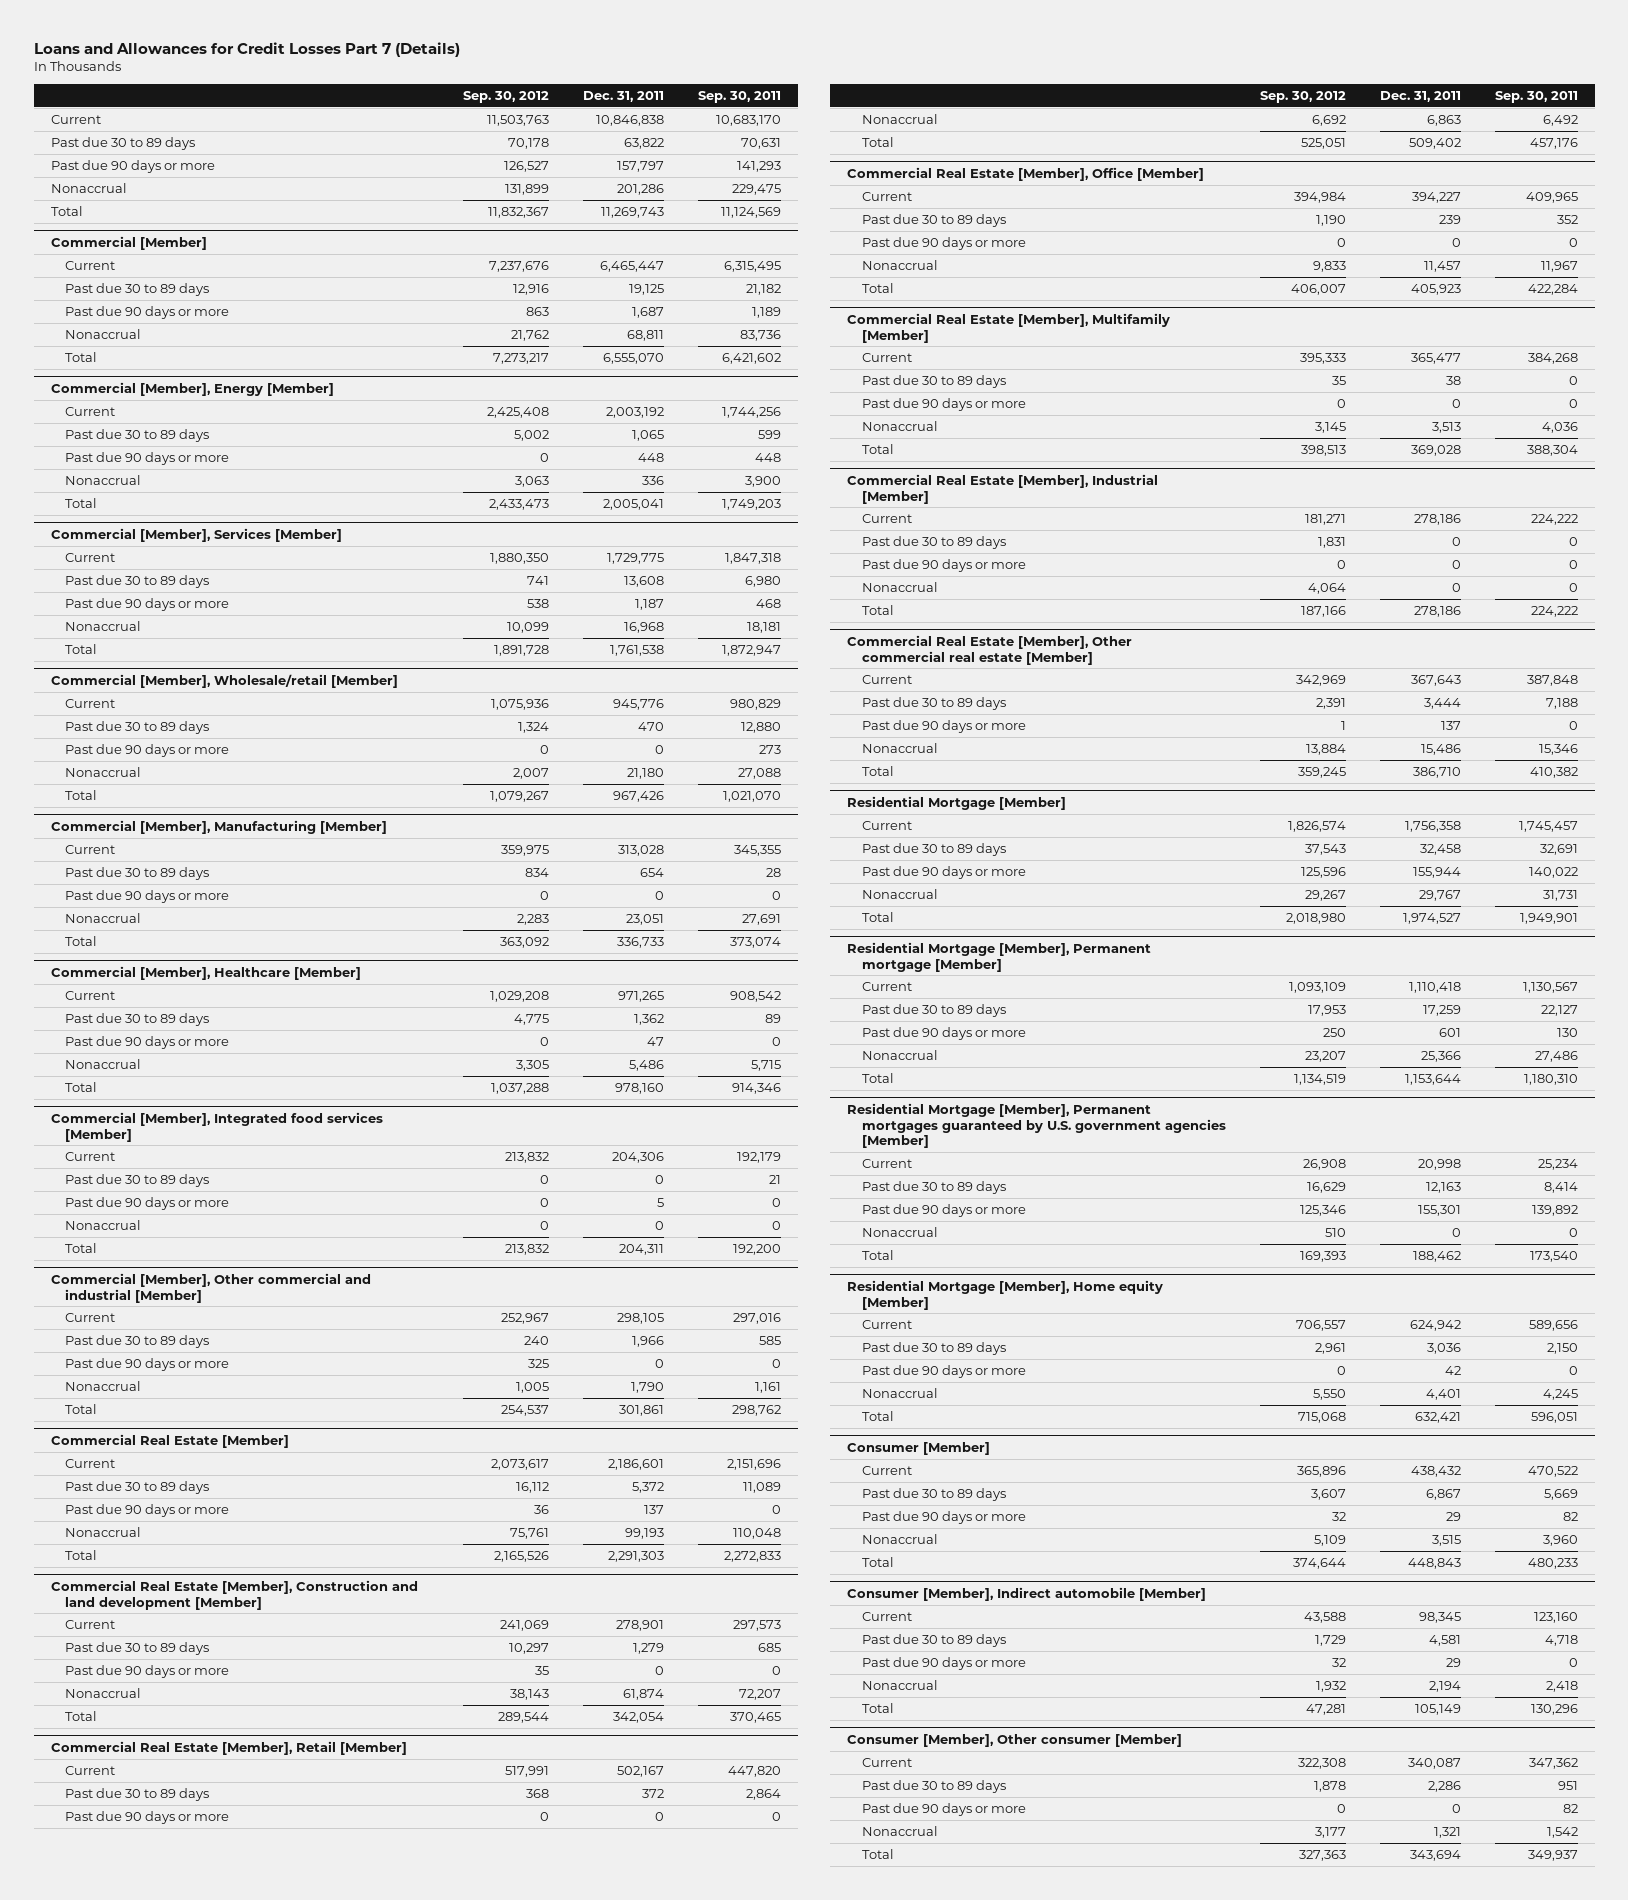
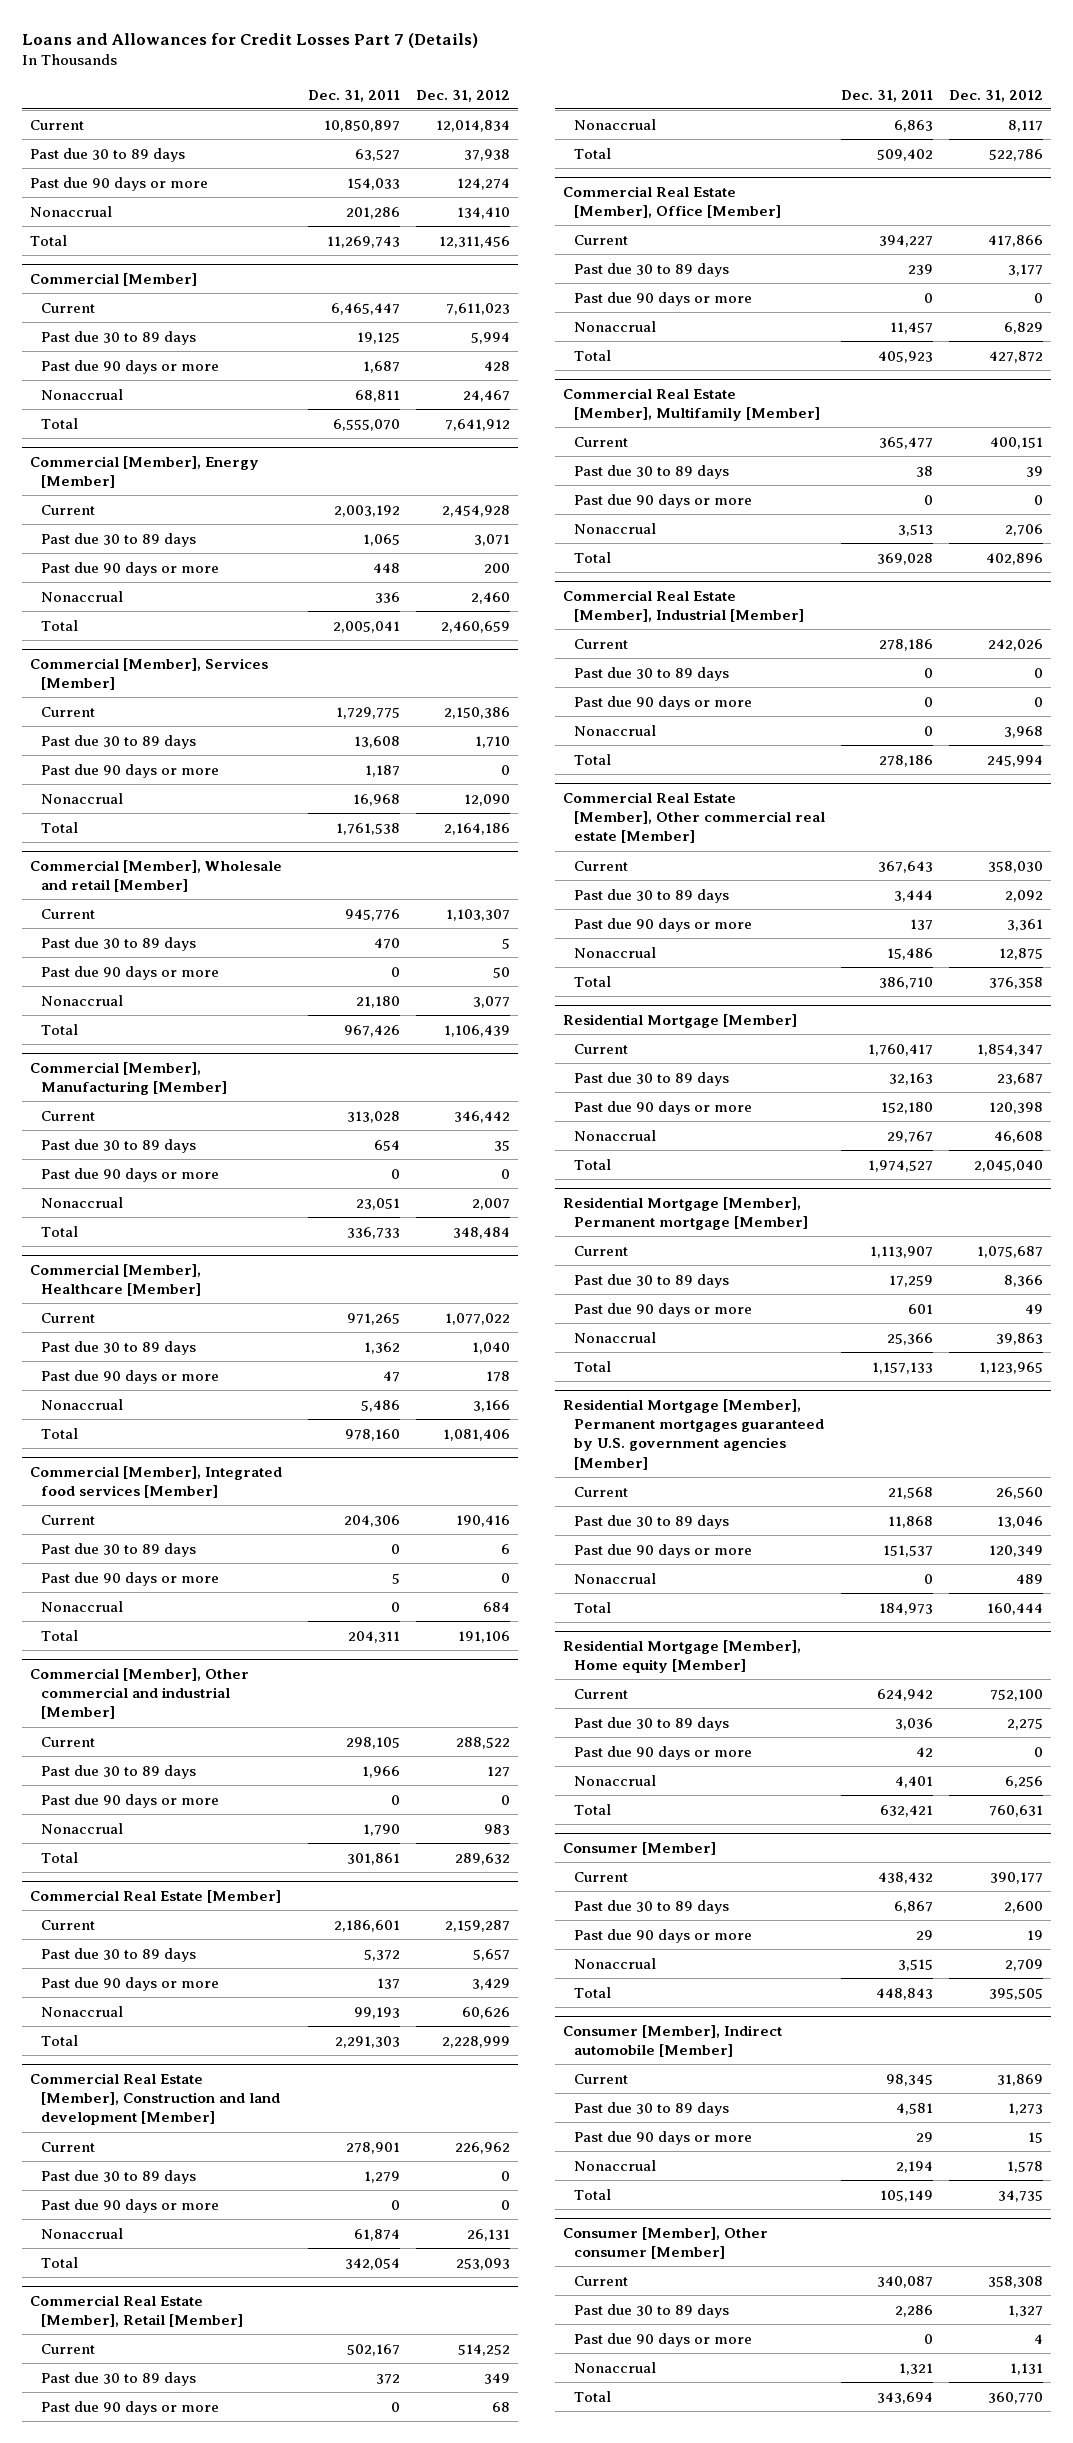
[463,90,550,103] Sep. 30, 2012 -> none
[698,90,782,103] Sep. 30, 2011 -> none
none -> [415,89,510,102] Dec. 31, 2012
[596,114,665,126] 10,846,838 -> [323,119,400,132] 10,850,897
[624,137,665,149] 63,822 -> [354,148,400,161] 63,527
[617,160,665,172] 157,797 -> [346,177,400,190] 154,033
[50,673,398,688] Commercial [Member], Wholesale/retail [Member] -> [29,860,282,893] Commercial [Member], Wholesale and retail [Member]
[1404,820,1461,832] 1,756,358 -> [867,1043,933,1056] 1,760,417
[1419,843,1461,855] 32,458 -> [888,1072,933,1085] 32,163
[1412,866,1461,878] 155,944 -> [880,1101,933,1114] 152,180
[1408,981,1461,993] 1,110,418 -> [869,1245,933,1258] 1,113,907
[1404,1073,1461,1085] 1,153,644 -> [871,1361,933,1374] 1,157,133
[1417,1158,1461,1170] 20,998 -> [887,1486,933,1499] 21,568
[1425,1181,1461,1193] 12,163 -> [887,1515,933,1528] 11,868
[1417,1204,1461,1216] 155,301 -> [882,1544,933,1557] 151,537
[1412,1250,1461,1262] 188,462 -> [878,1602,933,1615] 184,973

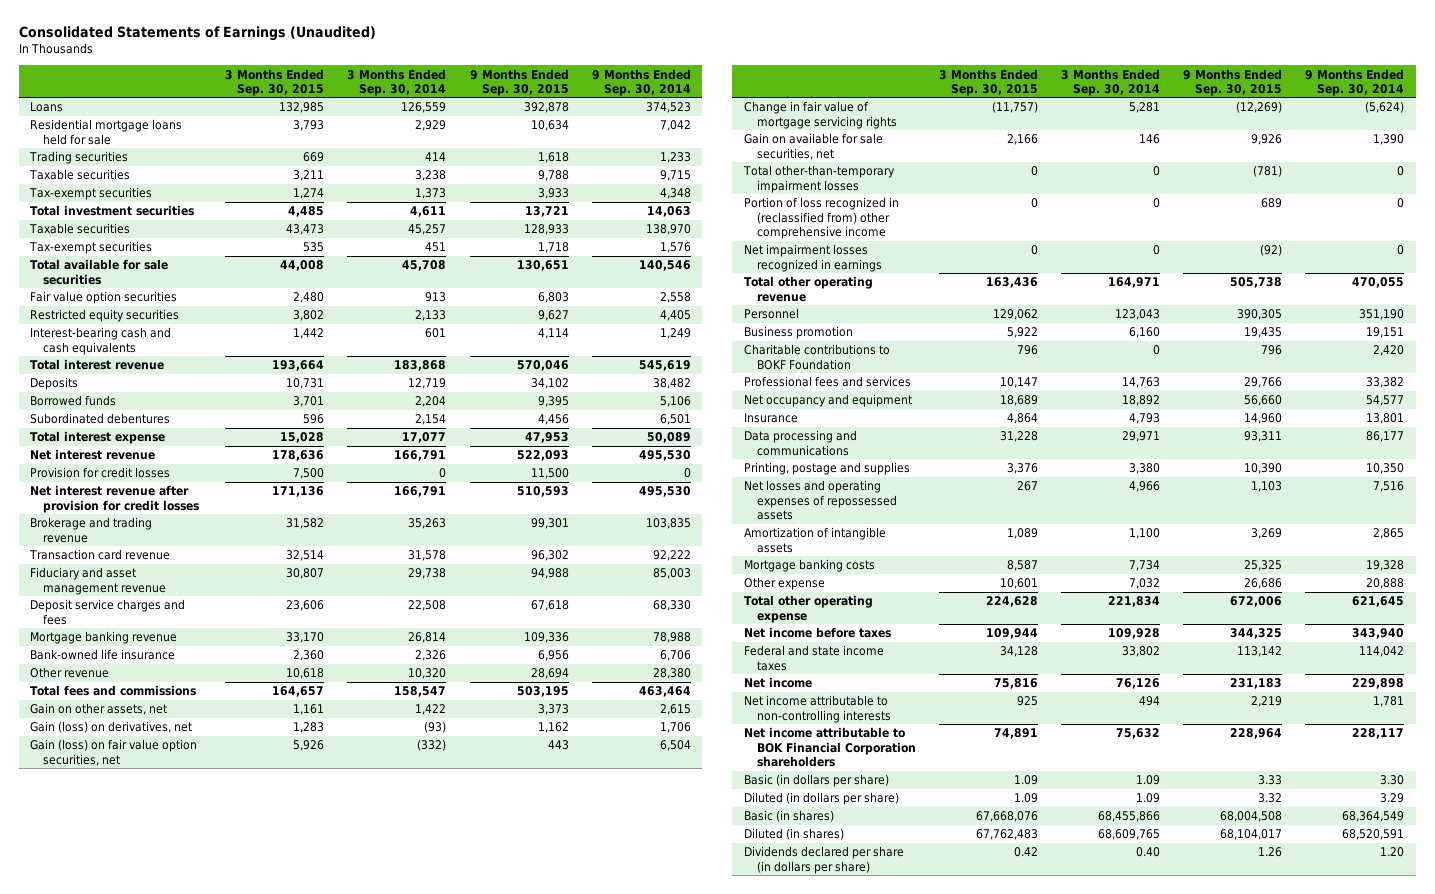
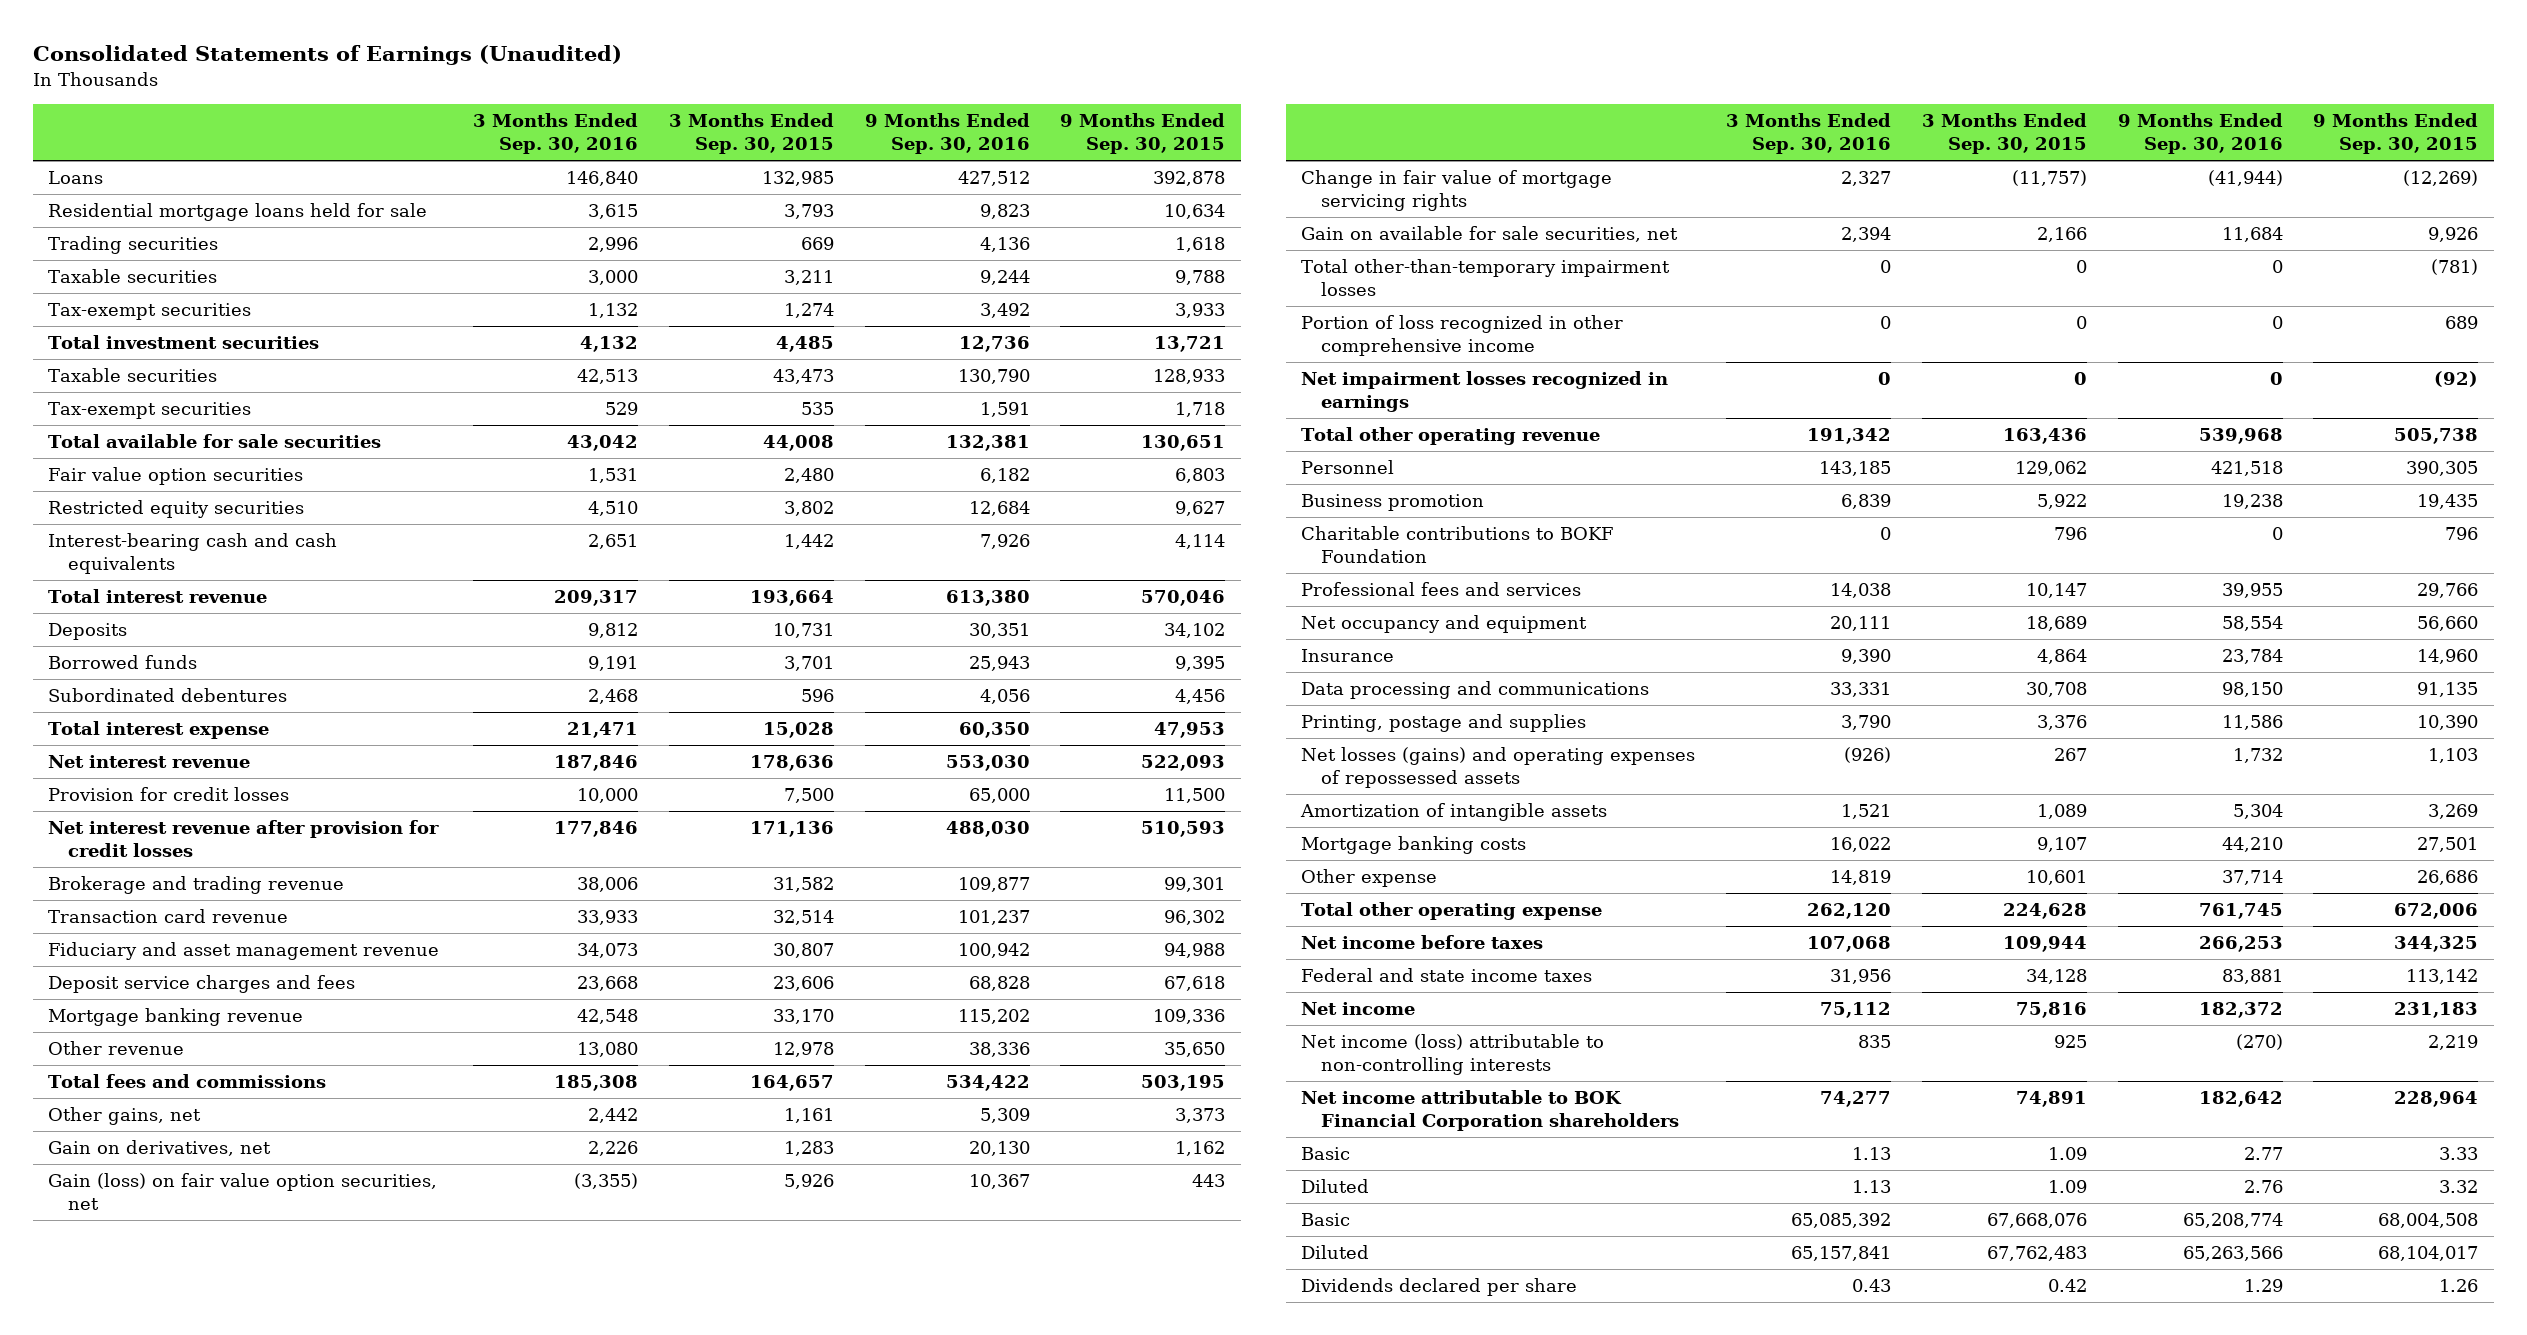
[347,68,447,96] 3 Months Ended Sep. 30, 2014 -> none
[591,68,691,96] 9 Months Ended Sep. 30, 2014 -> none
none -> [473,113,639,155] 3 Months Ended Sep. 30, 2016
none -> [864,113,1030,155] 9 Months Ended Sep. 30, 2016
[30,649,176,661] Bank-owned life insurance -> none
[286,668,325,680] 10,618 -> [772,1042,834,1058] 12,978
[530,668,569,680] 28,694 -> [1164,1042,1226,1058] 35,650
[30,703,168,716] Gain on other assets, net -> [48,1107,202,1126] Other gains, net
[30,721,193,734] Gain (loss) on derivatives, net -> [48,1140,272,1157] Gain on derivatives, net
[743,197,899,240] Portion of loss recognized in (reclassified from) other comprehensive income -> [1301,315,1624,357] Portion of loss recognized in other comprehensive income
[999,431,1038,443] 31,228 -> [2025,682,2087,698] 30,708
[1244,431,1283,443] 93,311 -> [2417,682,2479,698] 91,135
[743,480,897,521] Net losses and operating expenses of repossessed assets -> [1301,747,1696,789] Net losses (gains) and operating expenses of repossessed assets
[1006,560,1038,572] 8,587 -> [2036,837,2087,853] 9,107
[1244,560,1283,572] 25,325 -> [2417,837,2479,853] 27,501
[743,695,891,723] Net income attributable to non-controlling interests -> [1301,1034,1605,1076] Net income (loss) attributable to non-controlling interests
[743,774,889,788] Basic (in dollars per share) -> [1301,1147,1351,1161] Basic
[743,792,899,806] Diluted (in dollars per share) -> [1301,1179,1370,1194] Diluted
[743,810,834,823] Basic (in shares) -> [1301,1213,1351,1227] Basic
[743,828,844,841] Diluted (in shares) -> [1301,1245,1370,1260] Diluted
[743,846,904,874] Dividends declared per share (in dollars per share) -> [1301,1278,1578,1297] Dividends declared per share

